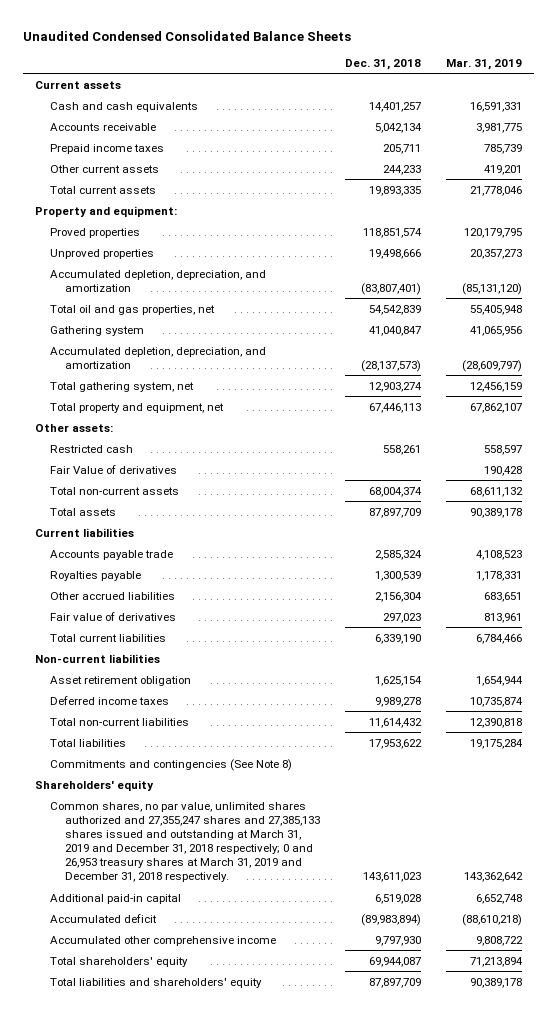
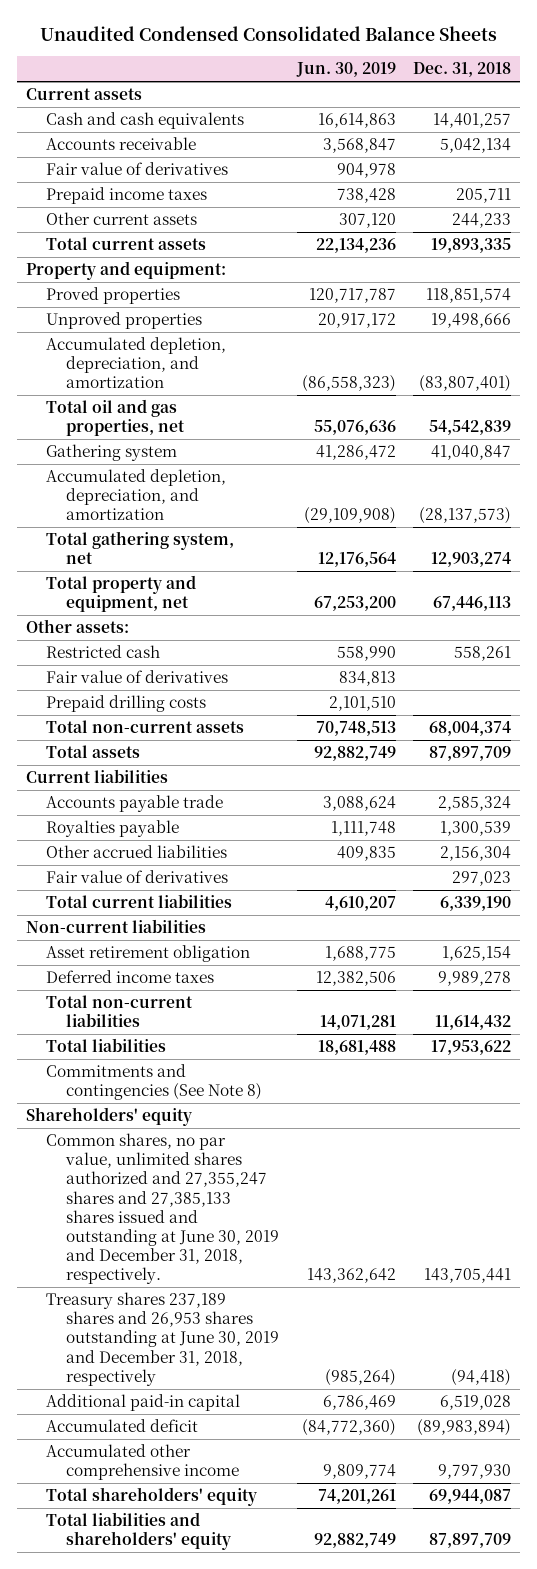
[445,58,522,70] Mar. 31, 2019 -> none
none -> [295,62,396,78] Jun. 30, 2019
none -> [45,162,228,176] Fair value of derivatives
[50,464,178,474] Fair Value of derivatives -> [45,670,228,684] Fair value of derivatives
none -> [45,695,206,713] Prepaid drilling costs
[50,801,321,882] Common shares, no par value, unlimited shares authorized and 27,355,247 shares and 27,385,133 shares issued and outstanding at March 31, 2019 and December 31, 2018 respectively; 0 and 26,953 treasury shares at March 31, 2019 and December 31, 2018 respectively. -> [45,1133,280,1285] Common shares, no par value, unlimited shares authorized and 27,355,247 shares and 27,385,133 shares issued and outstanding at June 30, 2019 and December 31, 2018, respectively.
[362,871,421,882] 143,611,023 -> [424,1268,512,1284] 143,705,441
none -> [45,1292,280,1386] Treasury shares 237,189 shares and 26,953 shares outstanding at June 30, 2019 and December 31, 2018, respectively

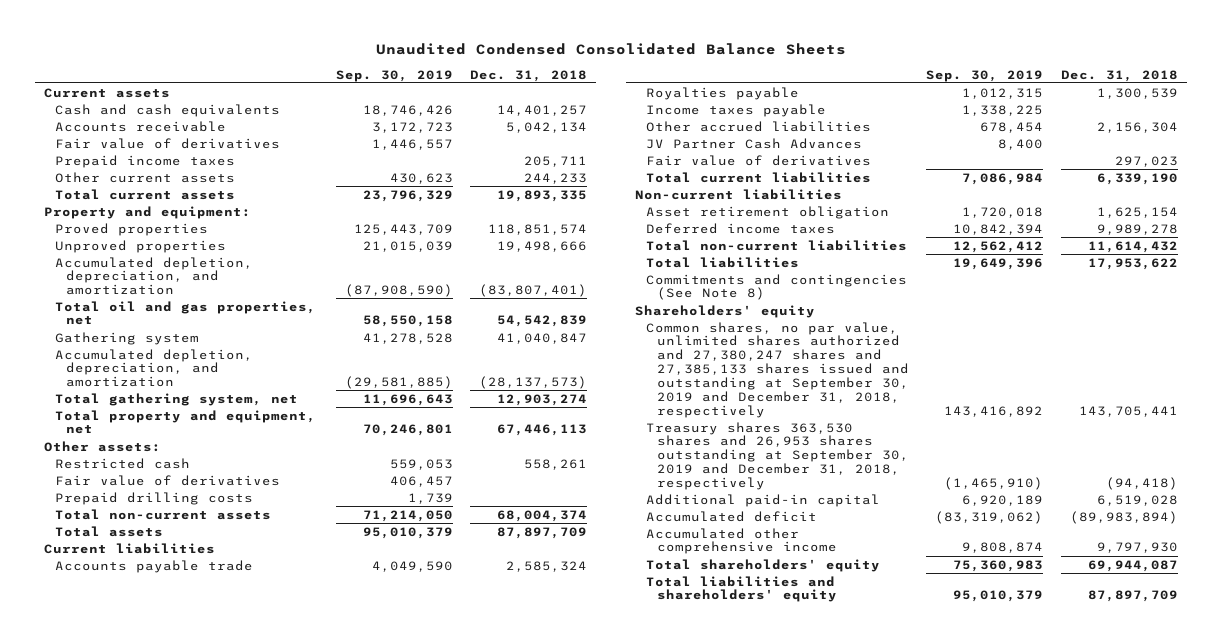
[295,62,396,78] Jun. 30, 2019 -> none
none -> [335,69,453,82] Sep. 30, 2019
none -> [645,103,826,117] Income taxes payable
none -> [645,137,862,149] JV Partner Cash Advances
[45,1133,280,1285] Common shares, no par value, unlimited shares authorized and 27,355,247 shares and 27,385,133 shares issued and outstanding at June 30, 2019 and December 31, 2018, respectively. -> [645,321,909,418] Common shares, no par value, unlimited shares authorized and 27,380,247 shares and 27,385,133 shares issued and outstanding at September 30, 2019 and December 31, 2018, respectively
[45,1292,280,1386] Treasury shares 237,189 shares and 26,953 shares outstanding at June 30, 2019 and December 31, 2018, respectively -> [645,421,909,490] Treasury shares 363,530 shares and 26,953 shares outstanding at September 30, 2019 and December 31, 2018, respectively

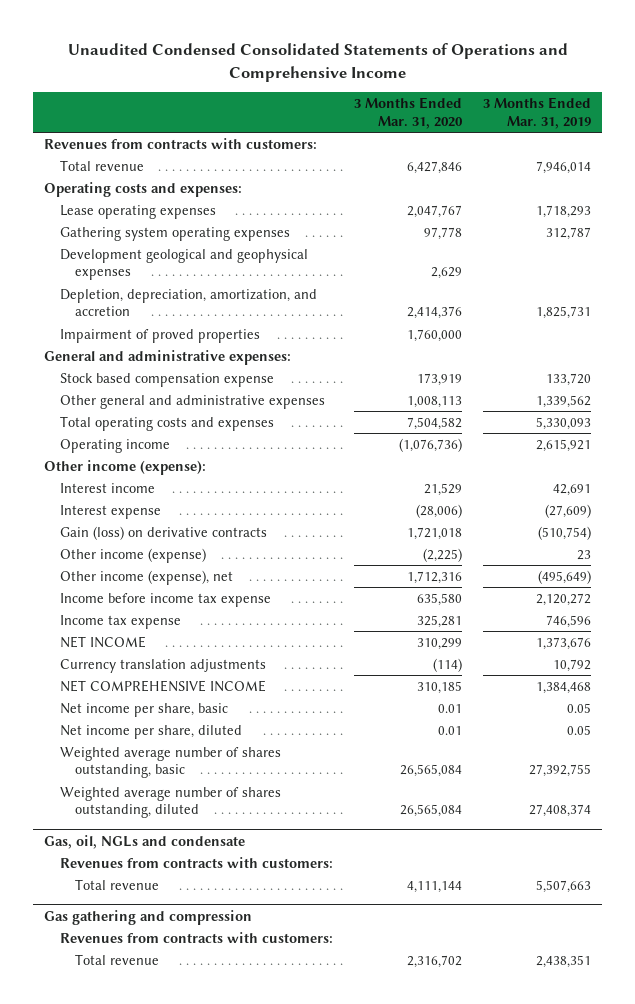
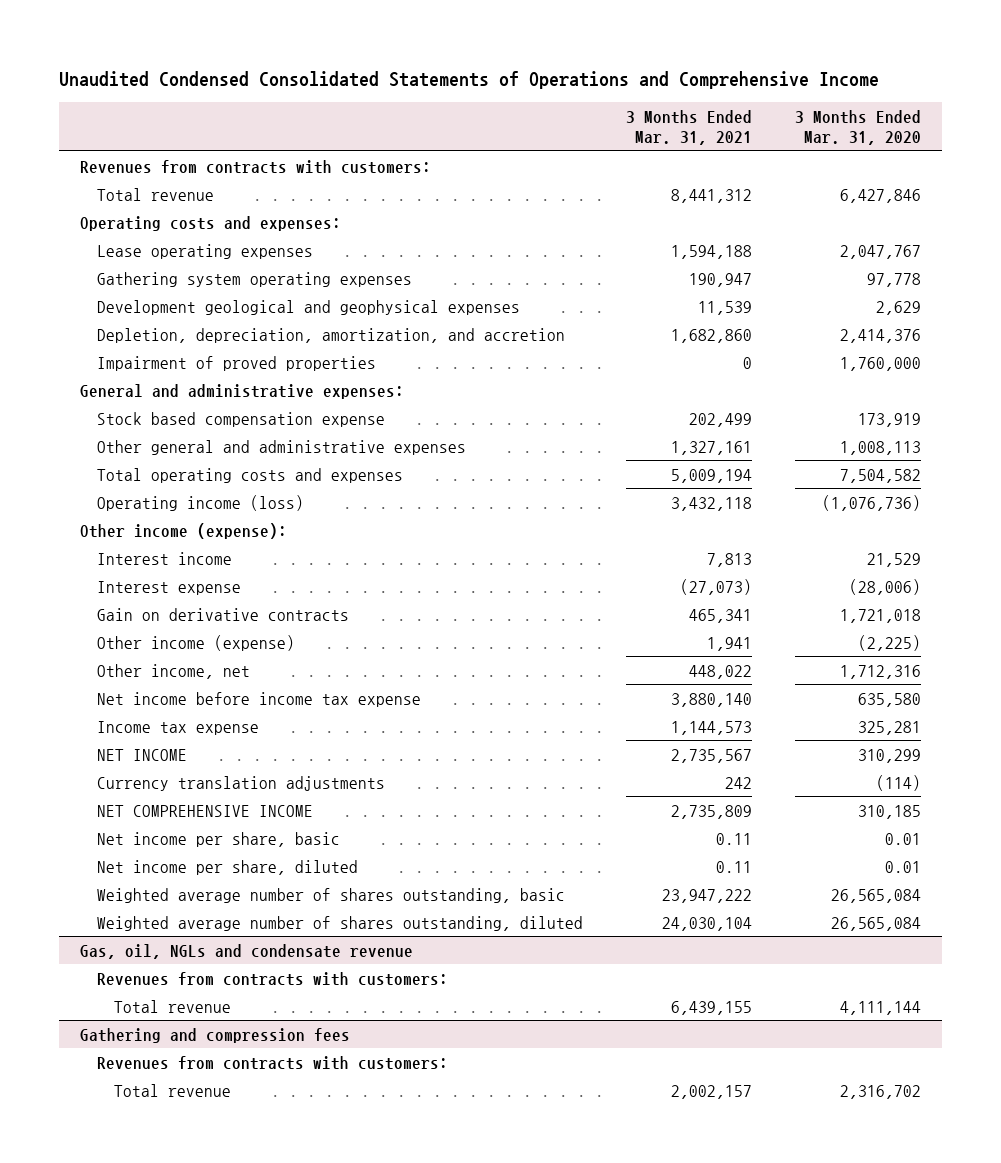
[483,97,592,129] 3 Months Ended Mar. 31, 2019 -> none
none -> [625,109,752,146] 3 Months Ended Mar. 31, 2021
[59,438,170,453] Operating income -> [96,494,304,511] Operating income (loss)
[59,525,267,540] Gain (loss) on derivative contracts -> [96,607,349,621] Gain on derivative contracts
[59,569,233,585] Other income (expense), net -> [96,663,250,679] Other income, net
[59,592,271,607] Income before income tax expense -> [96,691,421,707] Net income before income tax expense
[43,834,245,849] Gas, oil, NGLs and condensate -> [80,943,414,959] Gas, oil, NGLs and condensate revenue
[43,909,252,925] Gas gathering and compression -> [80,1027,351,1043] Gathering and compression fees

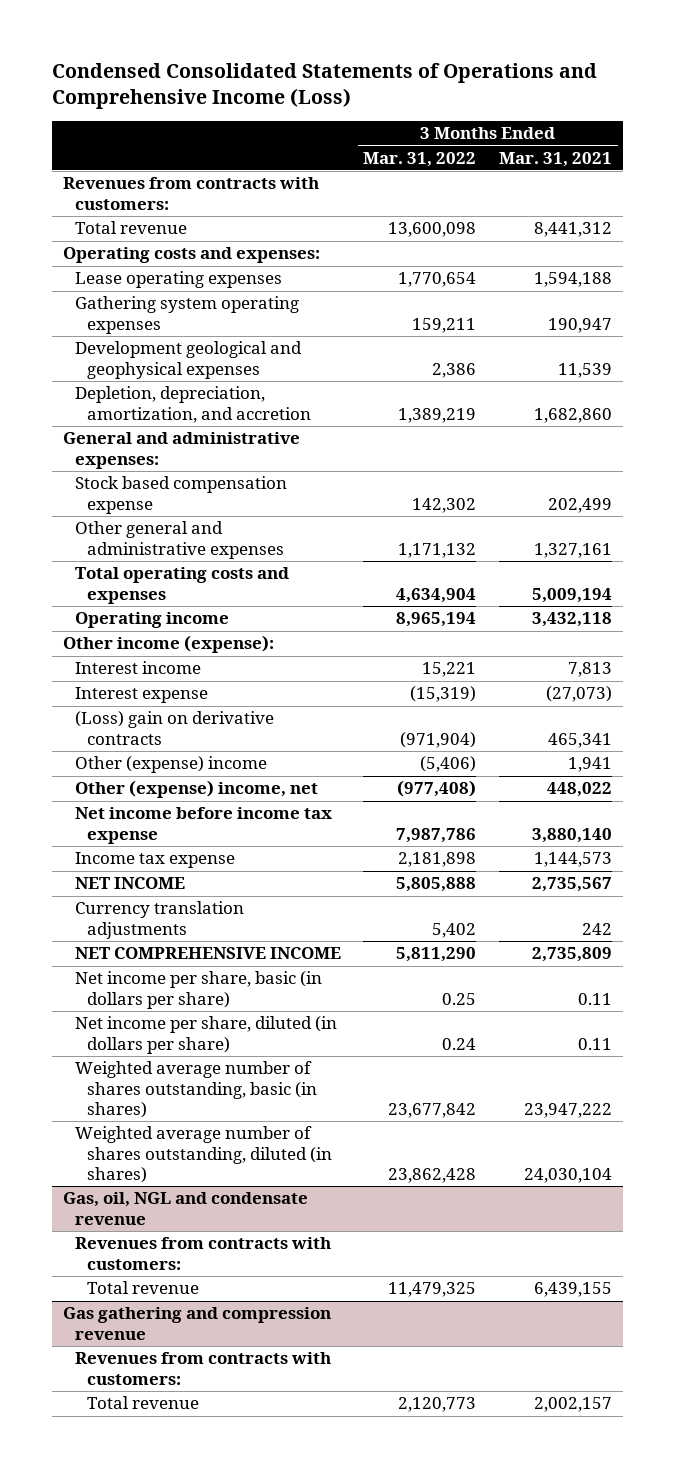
[58,71,879,90] Unaudited Condensed Consolidated Statements of Operations and Comprehensive Income -> [51,62,597,109] Condensed Consolidated Statements of Operations and Comprehensive Income (Loss)
[794,109,921,146] 3 Months Ended Mar. 31, 2020 -> none
none -> [363,151,477,167] Mar. 31, 2022
[96,355,376,371] Impairment of proved properties -> none
[96,494,304,511] Operating income (loss) -> [74,612,229,629] Operating income
[96,607,349,621] Gain on derivative contracts -> [74,711,274,745] (Loss) gain on derivative contracts
[96,634,295,651] Other income (expense) -> [74,756,267,774] Other (expense) income
[96,663,250,679] Other income, net -> [74,780,318,799] Other (expense) income, net
[96,831,340,847] Net income per share, basic -> [74,971,322,1009] Net income per share, basic (in dollars per share)
[96,859,358,875] Net income per share, diluted -> [74,1016,337,1054] Net income per share, diluted (in dollars per share)
[96,887,565,903] Weighted average number of shares outstanding, basic -> [74,1061,317,1118] Weighted average number of shares outstanding, basic (in shares)
[96,915,583,931] Weighted average number of shares outstanding, diluted -> [74,1126,332,1183] Weighted average number of shares outstanding, diluted (in shares)
[80,943,414,959] Gas, oil, NGLs and condensate revenue -> [62,1192,308,1225] Gas, oil, NGL and condensate revenue
[80,1027,351,1043] Gathering and compression fees -> [62,1307,331,1340] Gas gathering and compression revenue

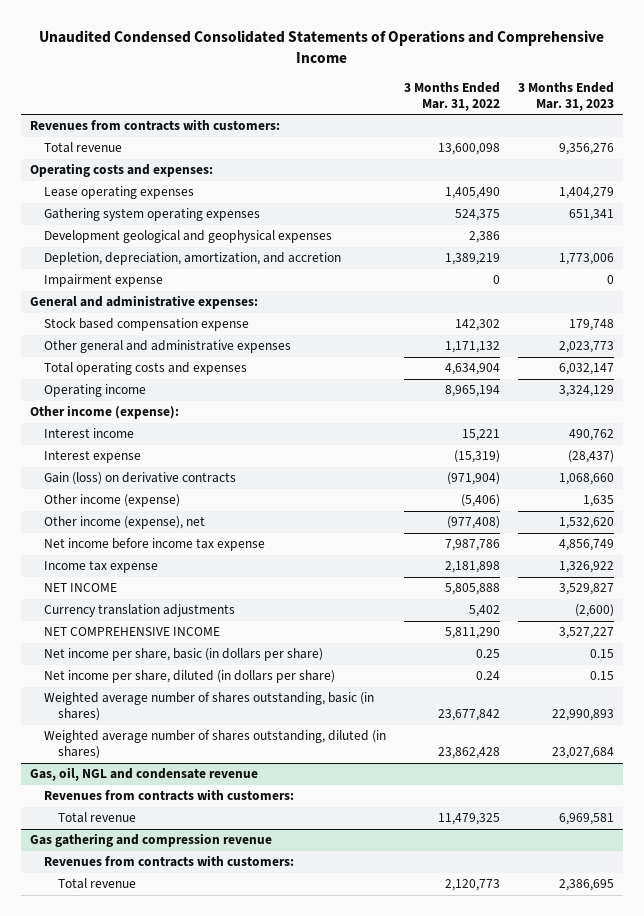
[51,62,597,109] Condensed Consolidated Statements of Operations and Comprehensive Income (Loss) -> [39,29,605,63] Unaudited Condensed Consolidated Statements of Operations and Comprehensive Income
[498,151,612,167] Mar. 31, 2021 -> none
none -> [518,81,615,111] 3 Months Ended Mar. 31, 2023
[398,272,477,288] 1,770,654 -> [445,187,501,200] 1,405,490
[412,317,477,333] 159,211 -> [455,209,501,222] 524,375
none -> [43,274,163,288] Impairment expense
[74,711,274,745] (Loss) gain on derivative contracts -> [43,472,236,486] Gain (loss) on derivative contracts
[74,756,267,774] Other (expense) income -> [43,494,180,508] Other income (expense)
[74,780,318,799] Other (expense) income, net -> [43,516,205,530] Other income (expense), net

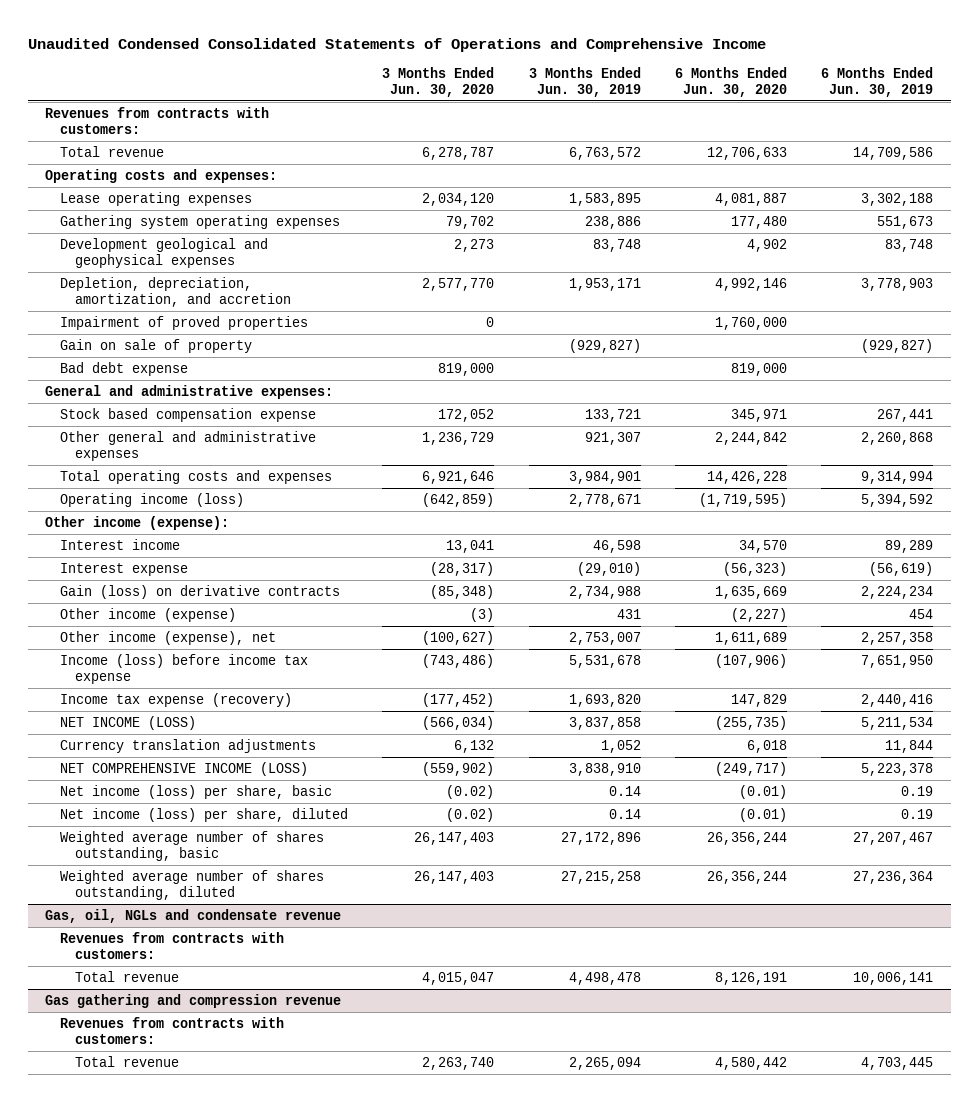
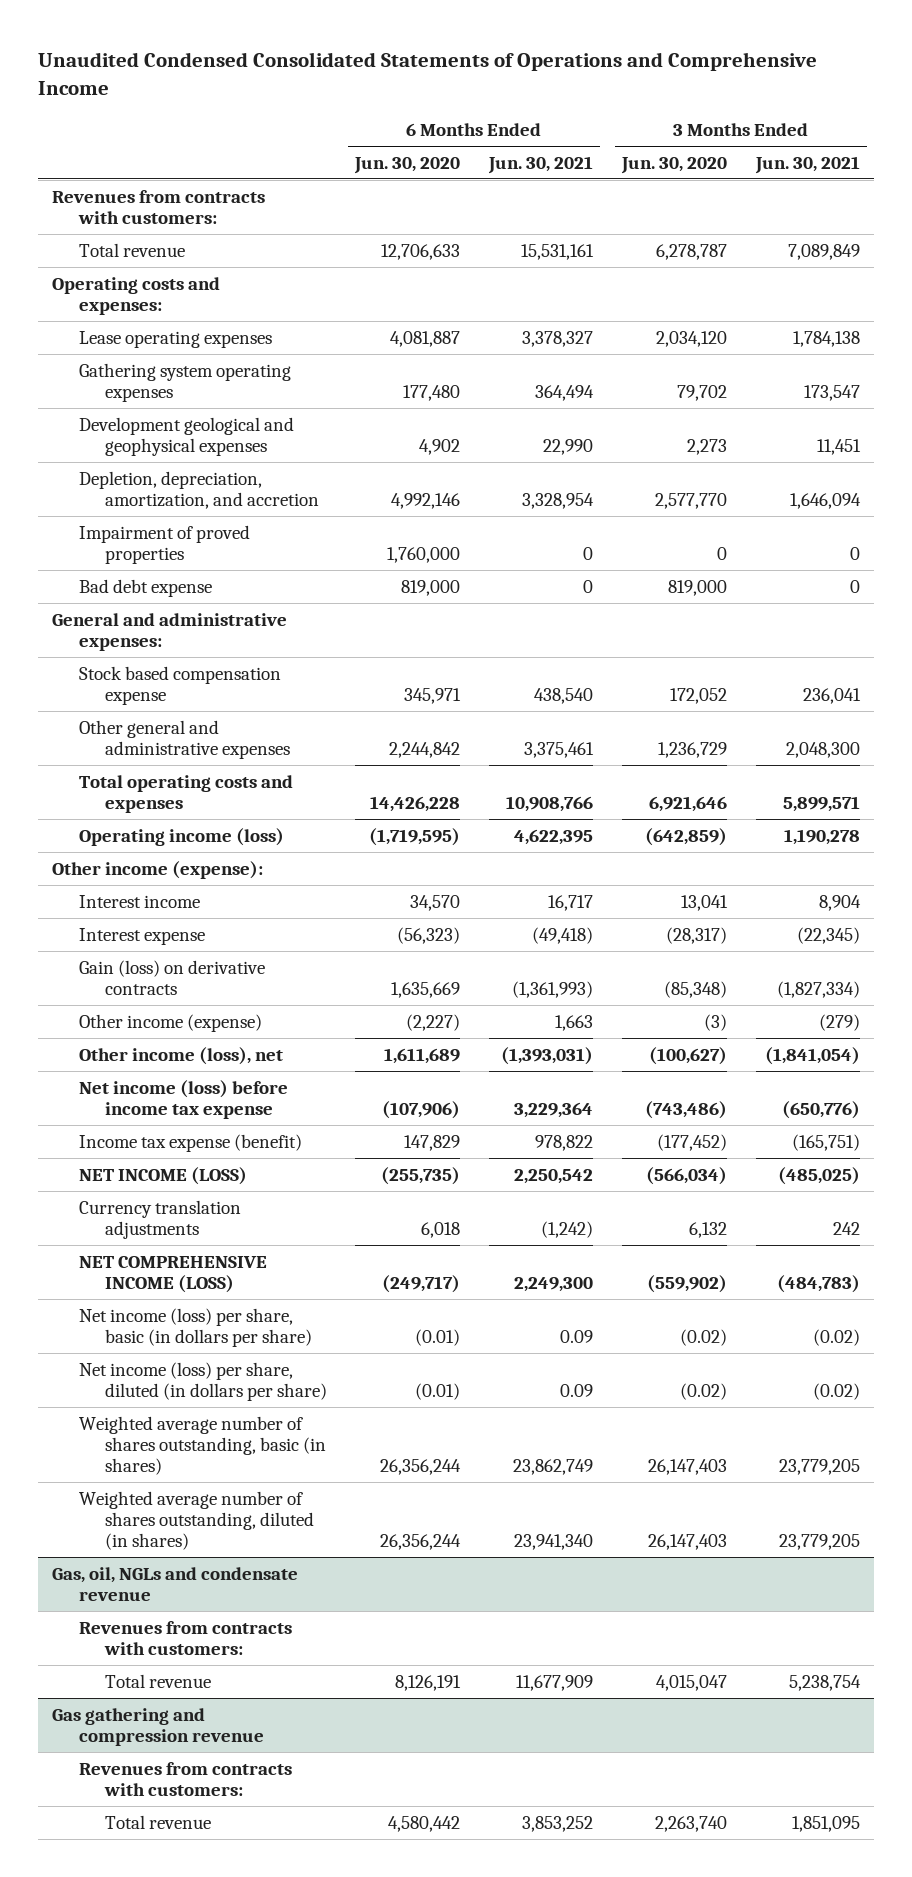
[528,67,641,97] 3 Months Ended Jun. 30, 2019 -> none
[821,67,934,97] 6 Months Ended Jun. 30, 2019 -> none
none -> [488,155,594,174] Jun. 30, 2021
none -> [754,155,860,174] Jun. 30, 2021
[59,339,252,354] Gain on sale of property -> none
[59,631,276,646] Other income (expense), net -> [78,1046,283,1065] Other income (loss), net
[59,654,308,684] Income (loss) before income tax expense -> [78,1079,288,1119] Net income (loss) before income tax expense
[59,693,292,708] Income tax expense (recovery) -> [78,1133,302,1152] Income tax expense (benefit)
[59,785,332,800] Net income (loss) per share, basic -> [78,1307,312,1347] Net income (loss) per share, basic (in dollars per share)
[59,808,348,823] Net income (loss) per share, diluted -> [78,1361,327,1401] Net income (loss) per share, diluted (in dollars per share)
[59,831,324,861] Weighted average number of shares outstanding, basic -> [78,1415,326,1476] Weighted average number of shares outstanding, basic (in shares)
[59,870,324,900] Weighted average number of shares outstanding, diluted -> [78,1490,314,1551] Weighted average number of shares outstanding, diluted (in shares)

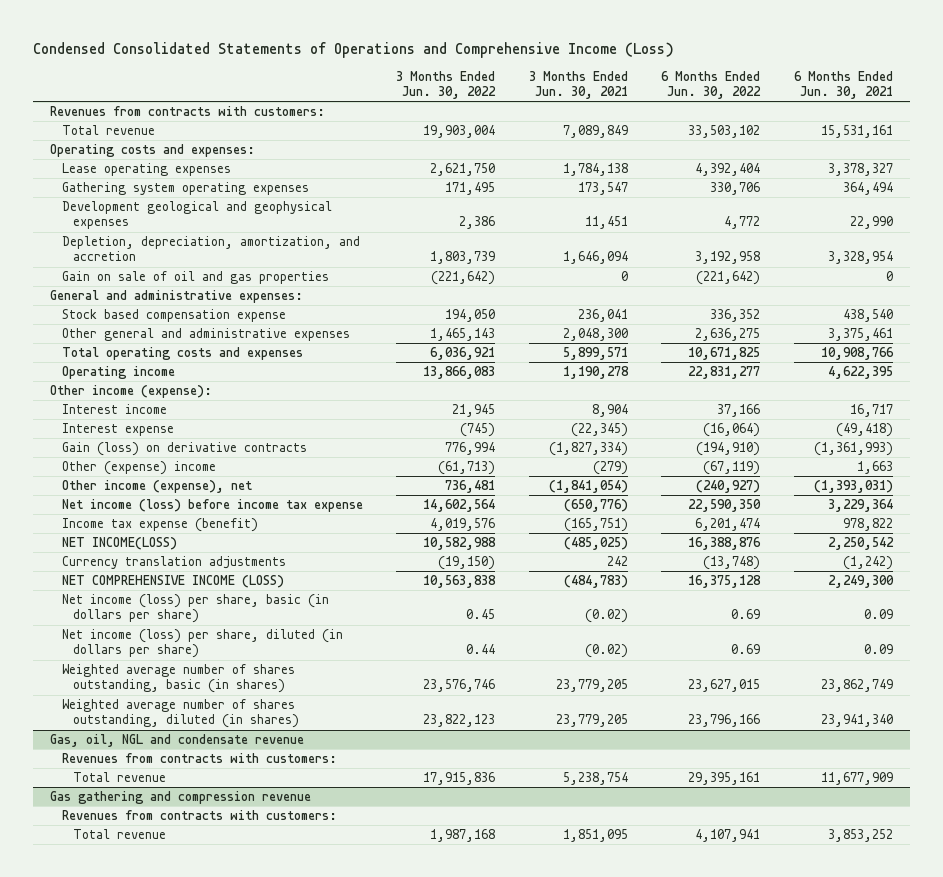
[38,51,818,96] Unaudited Condensed Consolidated Statements of Operations and Comprehensive Income -> [33,41,675,58] Condensed Consolidated Statements of Operations and Comprehensive Income (Loss)
[354,156,461,174] Jun. 30, 2020 -> none
[620,156,727,174] Jun. 30, 2020 -> none
none -> [396,70,497,99] 3 Months Ended Jun. 30, 2022
none -> [661,70,762,99] 6 Months Ended Jun. 30, 2022
[78,524,250,564] Impairment of proved properties -> none
[78,578,212,597] Bad debt expense -> none
none -> [61,271,329,285] Gain on sale of oil and gas properties
[78,827,284,846] Operating income (loss) -> [61,366,175,380] Operating income
[78,1013,262,1032] Other income (expense) -> [61,461,216,476] Other (expense) income
[78,1046,283,1065] Other income (loss), net -> [61,480,252,494] Other income (expense), net
[78,1166,247,1185] NET INCOME (LOSS) -> [61,537,177,551] NET INCOME(LOSS)
[52,1566,299,1601] Gas, oil, NGLs and condensate revenue -> [50,734,305,748] Gas, oil, NGL and condensate revenue

